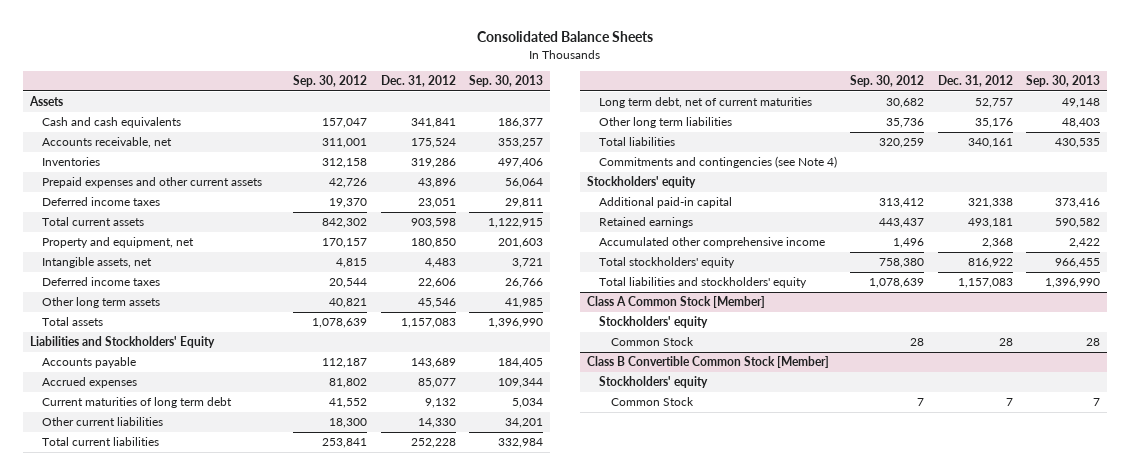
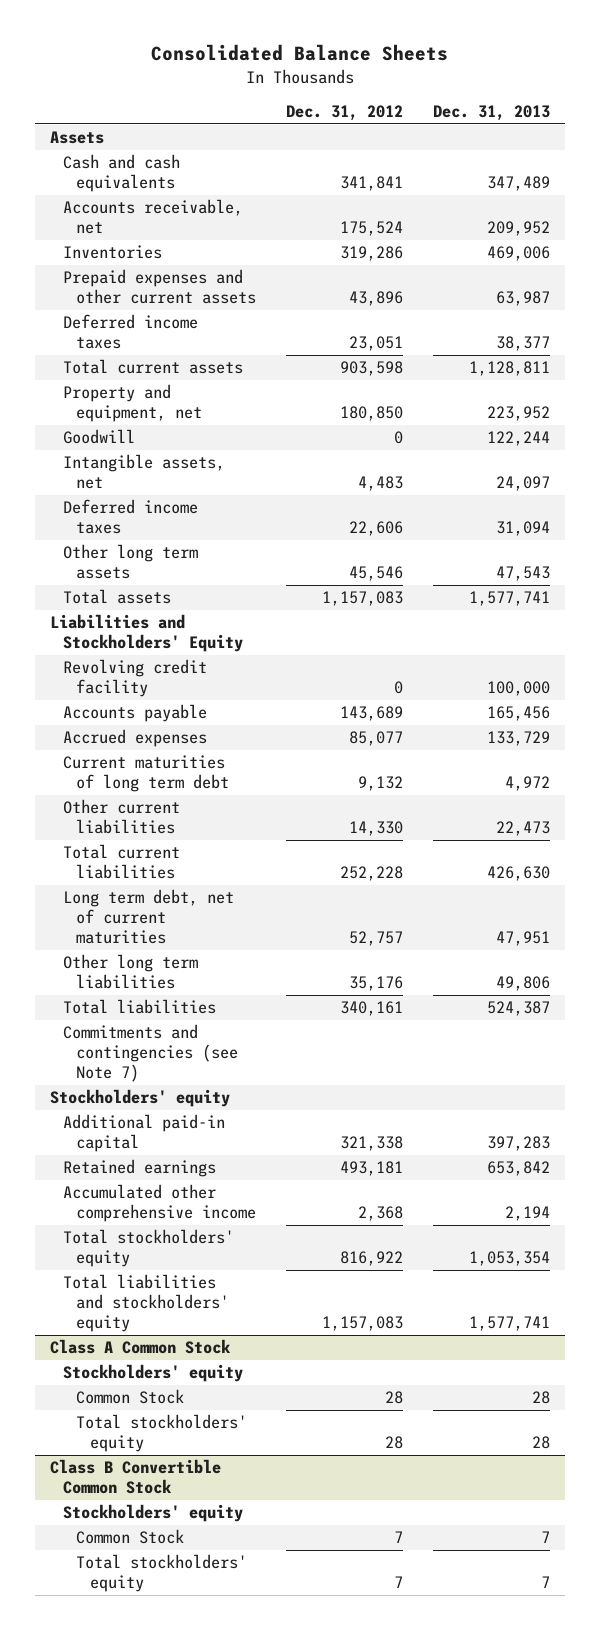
[293,75,368,88] Sep. 30, 2012 -> none
[469,75,544,88] Sep. 30, 2013 -> none
none -> [432,105,550,122] Dec. 31, 2013
none -> [62,429,135,445] Goodwill
none -> [62,659,207,698] Revolving credit facility
[599,156,838,169] Commitments and contingencies (see Note 4) -> [62,1024,239,1083] Commitments and contingencies (see Note 7)
[587,296,766,309] Class A Common Stock [Member] -> [49,1339,231,1355] Class A Common Stock
none -> [76,1414,248,1453] Total stockholders' equity
[587,356,830,369] Class B Convertible Common Stock [Member] -> [49,1459,221,1495] Class B Convertible Common Stock
none -> [76,1554,248,1593] Total stockholders' equity

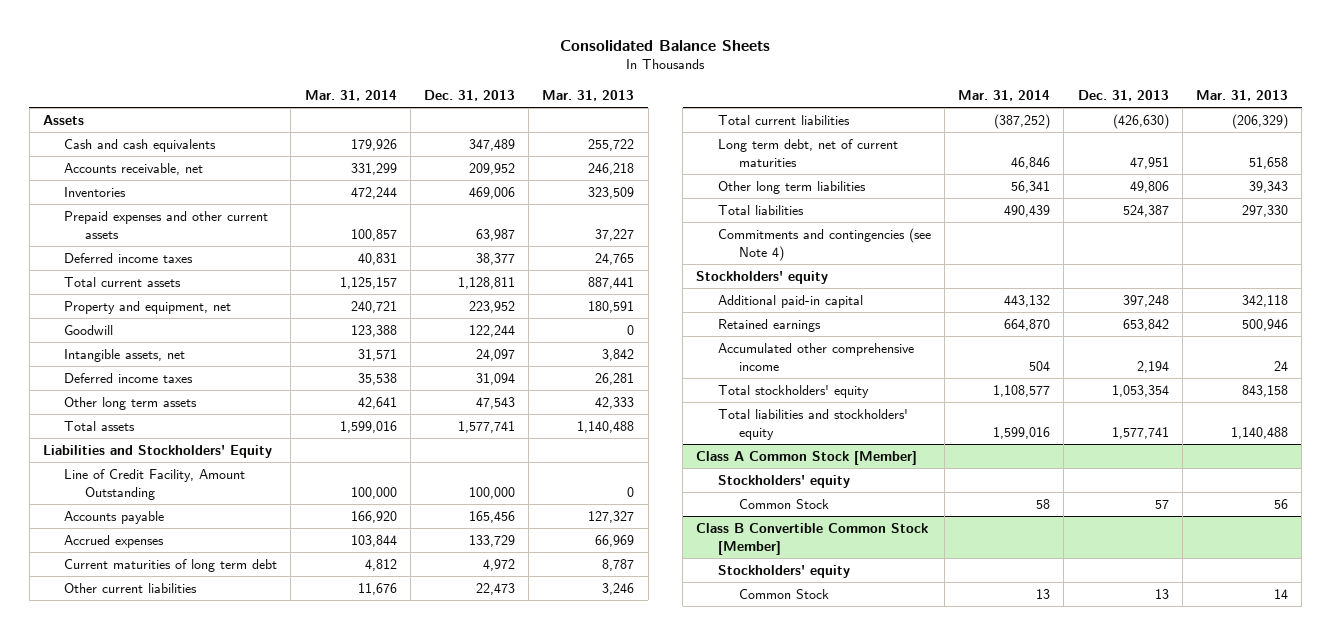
[286,105,404,122] Dec. 31, 2012 -> none
none -> [304,90,397,102] Mar. 31, 2014
none -> [542,90,635,102] Mar. 31, 2013
[62,659,207,698] Revolving credit facility -> [64,468,246,500] Line of Credit Facility, Amount Outstanding
[486,866,550,882] 426,630 -> [1112,113,1169,129] (426,630)
[62,1024,239,1083] Commitments and contingencies (see Note 7) -> [717,227,931,261] Commitments and contingencies (see Note 4)
[486,1136,550,1152] 397,283 -> [1122,294,1169,307] 397,248
[49,1339,231,1355] Class A Common Stock -> [696,450,918,465] Class A Common Stock [Member]
[76,1414,248,1453] Total stockholders' equity -> none
[531,1391,550,1405] 28 -> [1154,499,1169,509] 57
[49,1459,221,1495] Class B Convertible Common Stock -> [696,522,929,555] Class B Convertible Common Stock [Member]
[76,1554,248,1593] Total stockholders' equity -> none
[540,1531,550,1544] 7 -> [1154,588,1169,599] 13

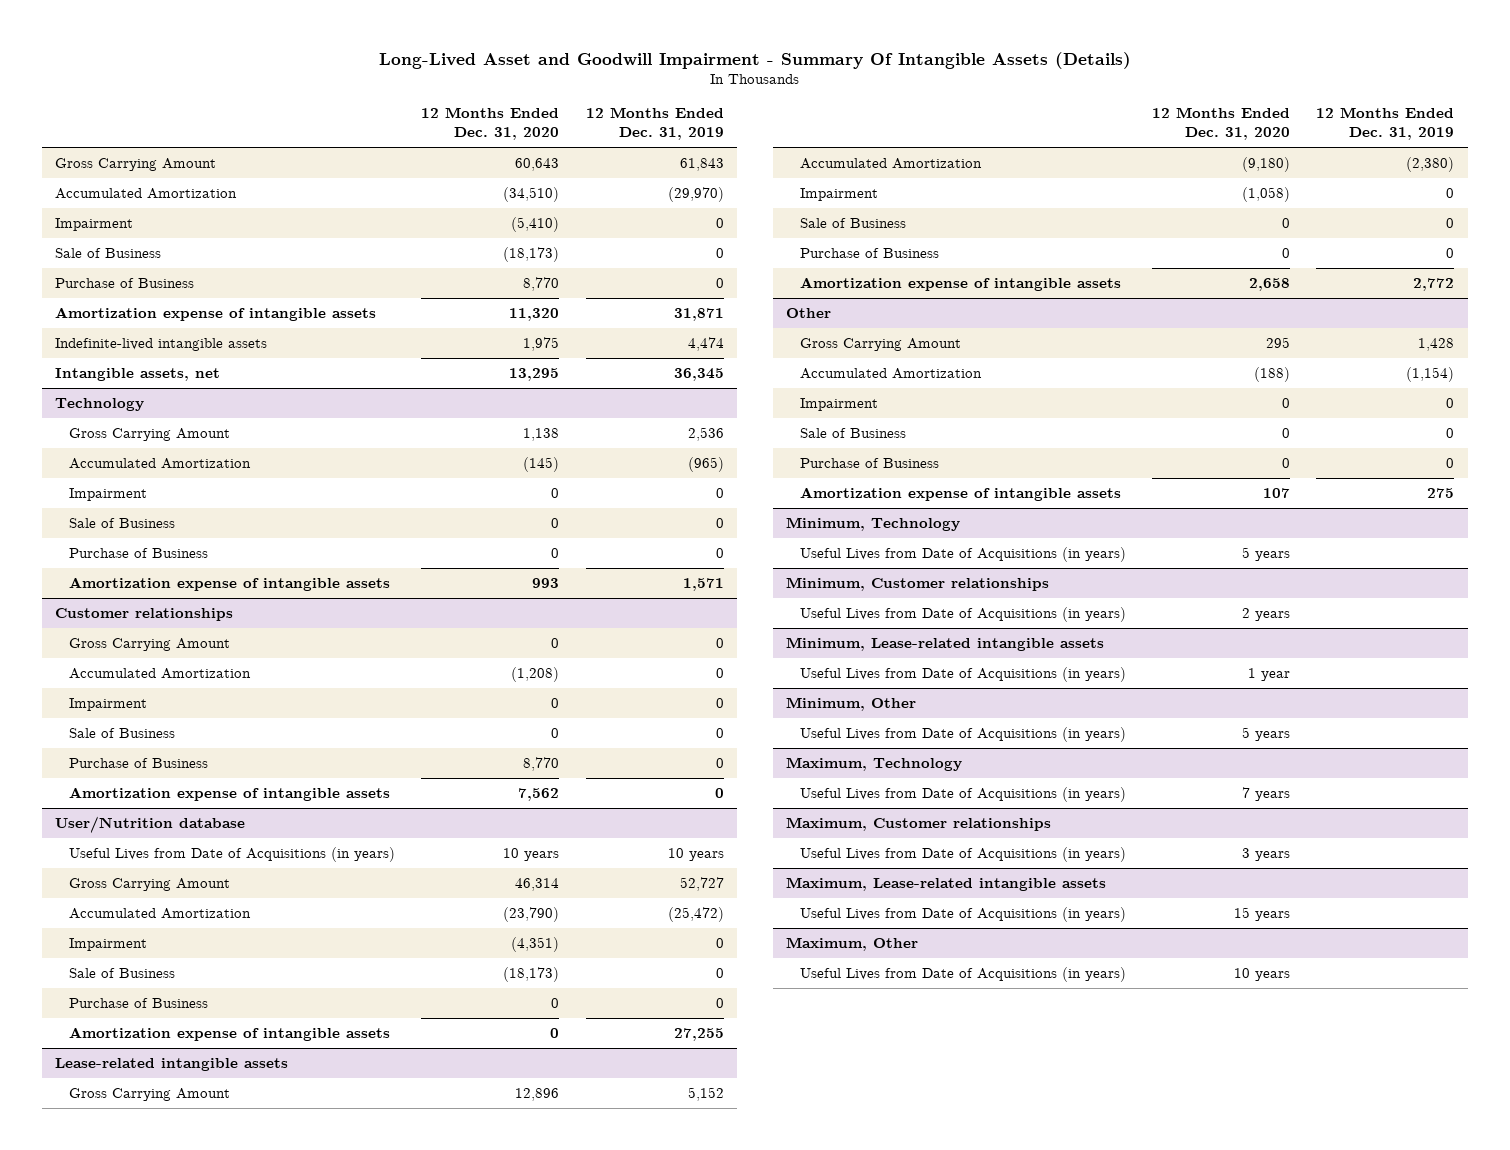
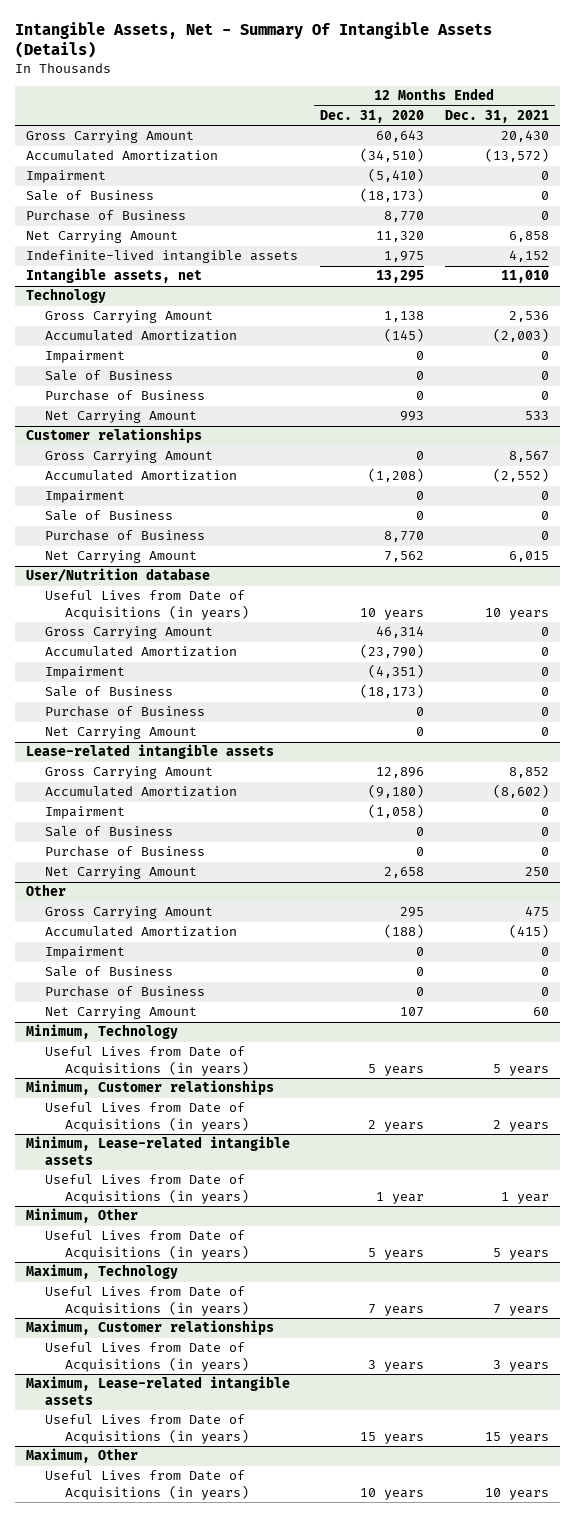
[378,51,1131,69] Long-Lived Asset and Goodwill Impairment - Summary Of Intangible Assets (Details) -> [15,22,493,59] Intangible Assets, Net - Summary Of Intangible Assets (Details)
[585,107,724,141] 12 Months Ended Dec. 31, 2019 -> none
none -> [445,109,550,123] Dec. 31, 2021
[55,306,377,321] Amortization expense of intangible assets -> [26,230,179,244] Net Carrying Amount
[68,576,390,591] Amortization expense of intangible assets -> [45,410,198,424] Net Carrying Amount
[68,786,390,801] Amortization expense of intangible assets -> [45,550,198,564] Net Carrying Amount
[68,1026,390,1041] Amortization expense of intangible assets -> [45,726,198,740] Net Carrying Amount
[799,276,1121,291] Amortization expense of intangible assets -> [45,866,198,880] Net Carrying Amount
[799,486,1121,501] Amortization expense of intangible assets -> [45,1006,198,1020] Net Carrying Amount

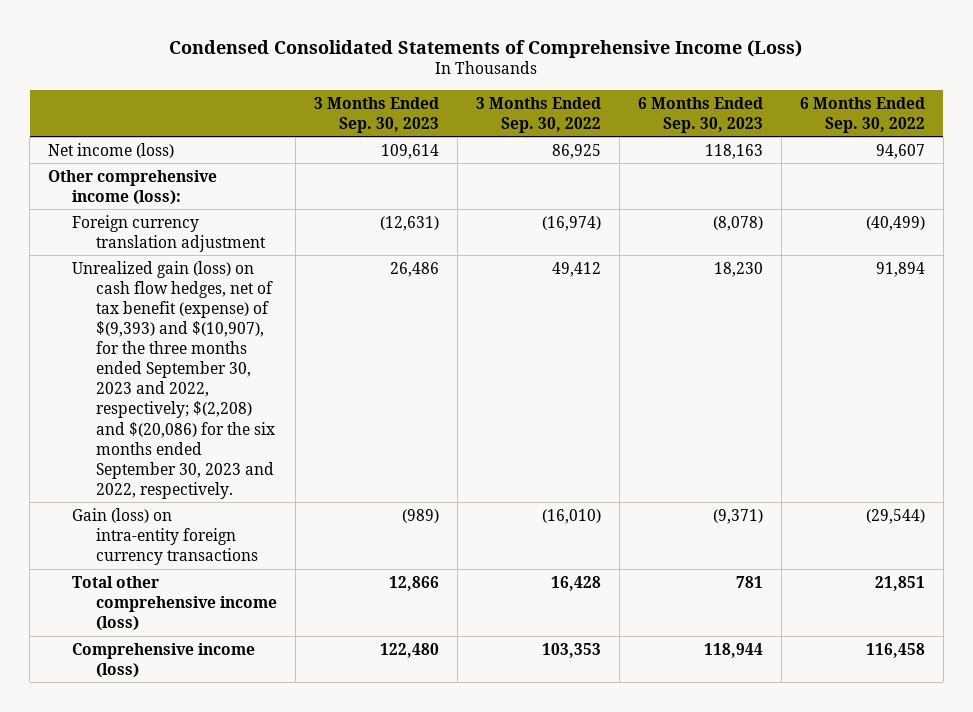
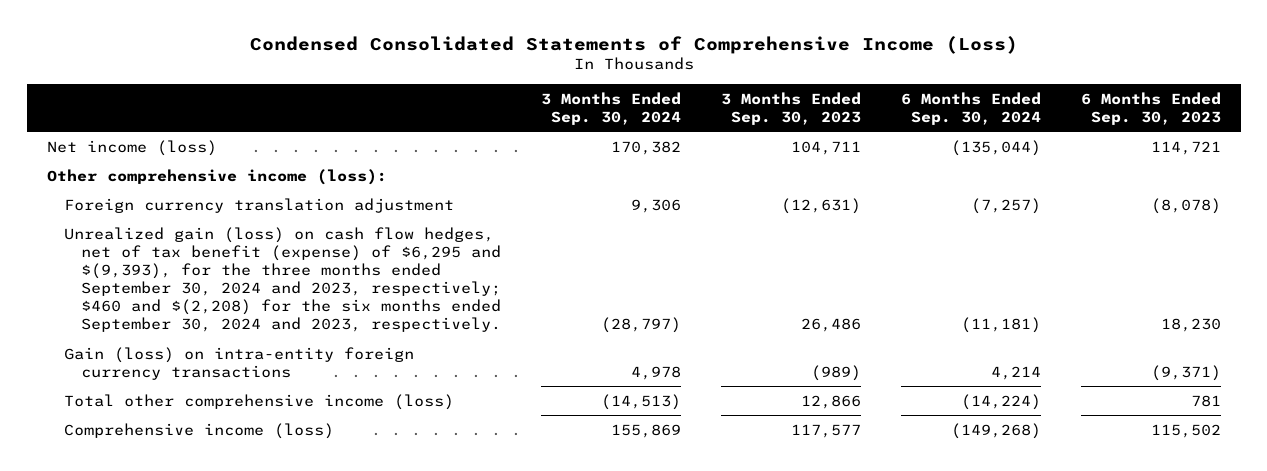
[475,96,601,133] 3 Months Ended Sep. 30, 2022 -> none
[799,96,925,133] 6 Months Ended Sep. 30, 2022 -> none
none -> [541,91,682,125] 3 Months Ended Sep. 30, 2024
none -> [900,91,1041,125] 6 Months Ended Sep. 30, 2024
[380,143,439,159] 109,614 -> [791,140,862,155] 104,711
[704,143,763,159] 118,163 -> [1150,140,1221,155] 114,721
[72,260,276,499] Unrealized gain (loss) on cash flow hedges, net of tax benefit (expense) of $(9,393) and $(10,907), for the three months ended September 30, 2023 and 2022, respectively; $(2,208) and $(20,086) for the six months ended September 30, 2023 and 2022, respectively. -> [64,226,502,333] Unrealized gain (loss) on cash flow hedges, net of tax benefit (expense) of $6,295 and $(9,393), for the three months ended September 30, 2024 and 2023, respectively; $460 and $(2,208) for the six months ended September 30, 2024 and 2023, respectively.
[379,642,439,658] 122,480 -> [791,423,862,438] 117,577
[703,642,763,658] 118,944 -> [1150,423,1221,438] 115,502

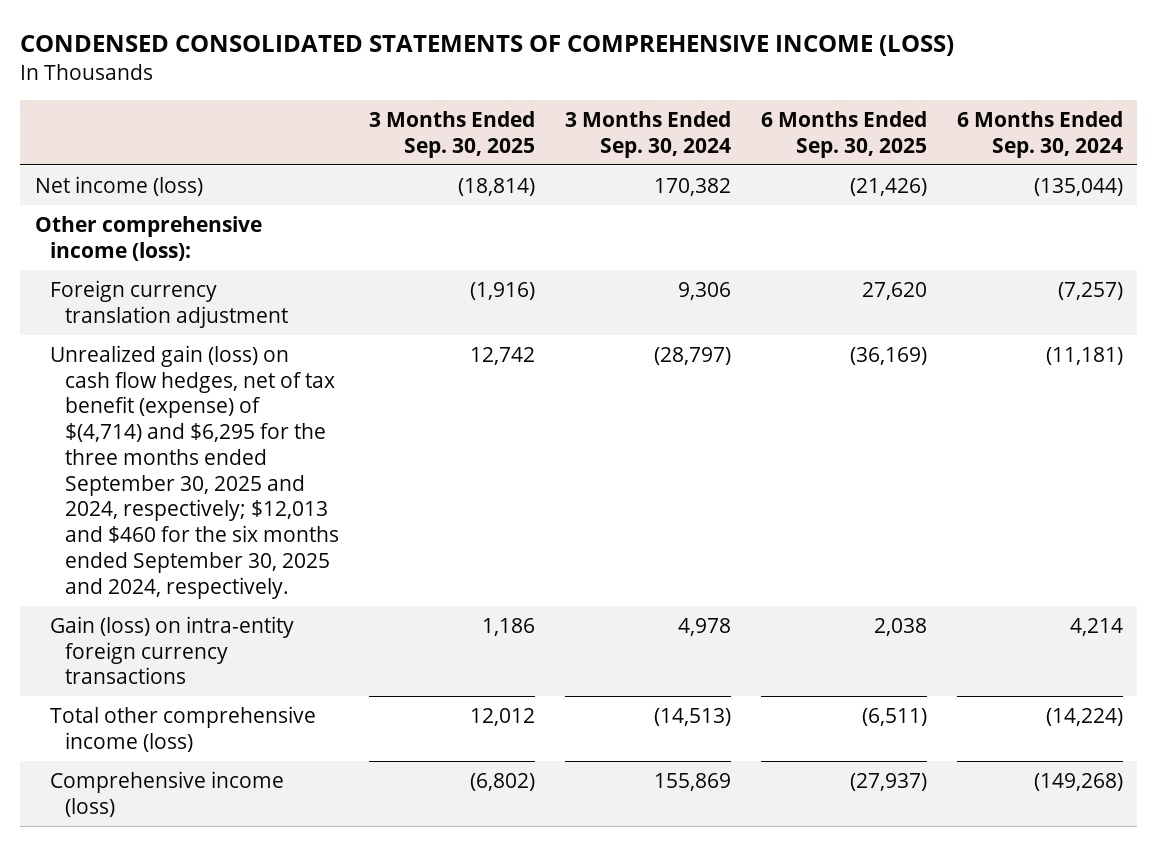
[249,35,1018,54] Condensed Consolidated Statements of Comprehensive Income (Loss) -> [19,34,954,56] CONDENSED CONSOLIDATED STATEMENTS OF COMPREHENSIVE INCOME (LOSS)
[721,91,862,125] 3 Months Ended Sep. 30, 2023 -> none
[1080,91,1221,125] 6 Months Ended Sep. 30, 2023 -> none
none -> [369,111,536,158] 3 Months Ended Sep. 30, 2025
none -> [760,111,927,158] 6 Months Ended Sep. 30, 2025
[64,226,502,333] Unrealized gain (loss) on cash flow hedges, net of tax benefit (expense) of $6,295 and $(9,393), for the three months ended September 30, 2024 and 2023, respectively; $460 and $(2,208) for the six months ended September 30, 2024 and 2023, respectively. -> [50,344,340,599] Unrealized gain (loss) on cash flow hedges, net of tax benefit (expense) of $(4,714) and $6,295 for the three months ended September 30, 2025 and 2024, respectively; $12,013 and $460 for the six months ended September 30, 2025 and 2024, respectively.

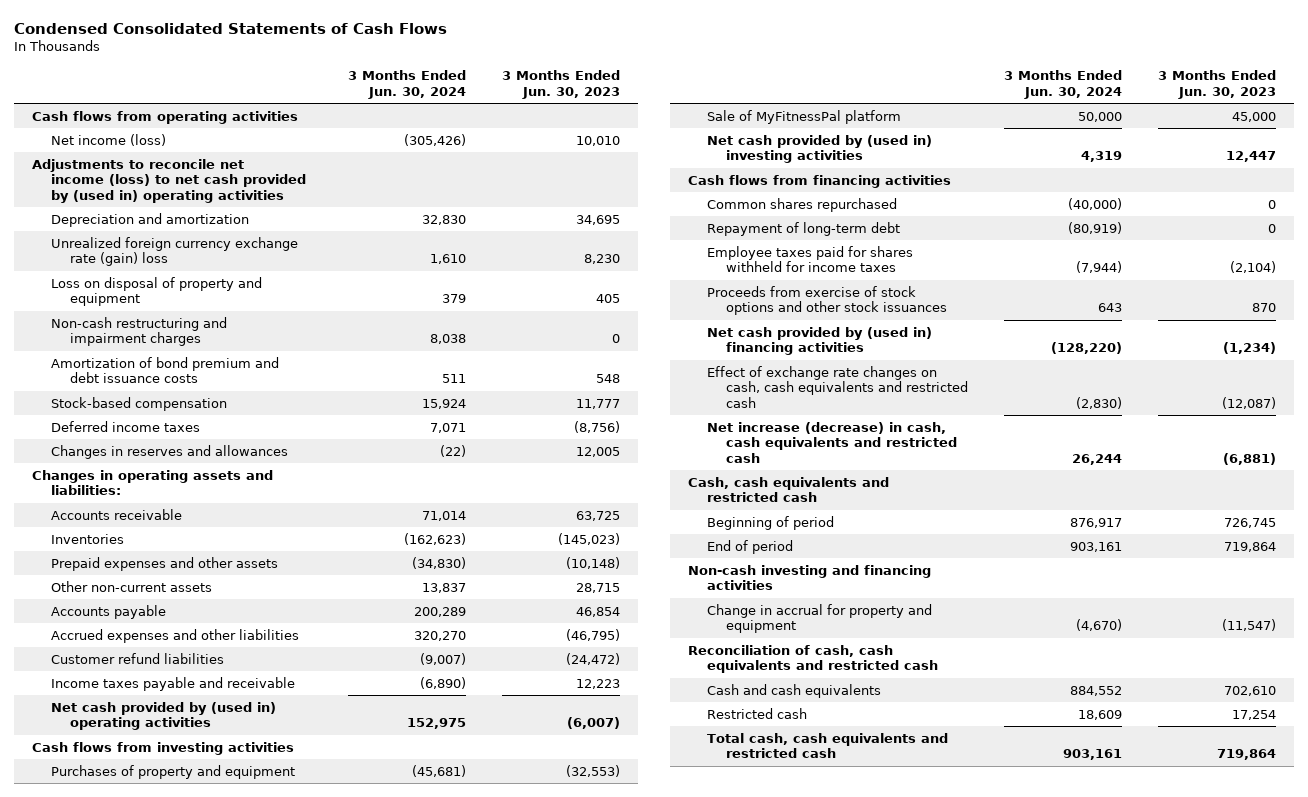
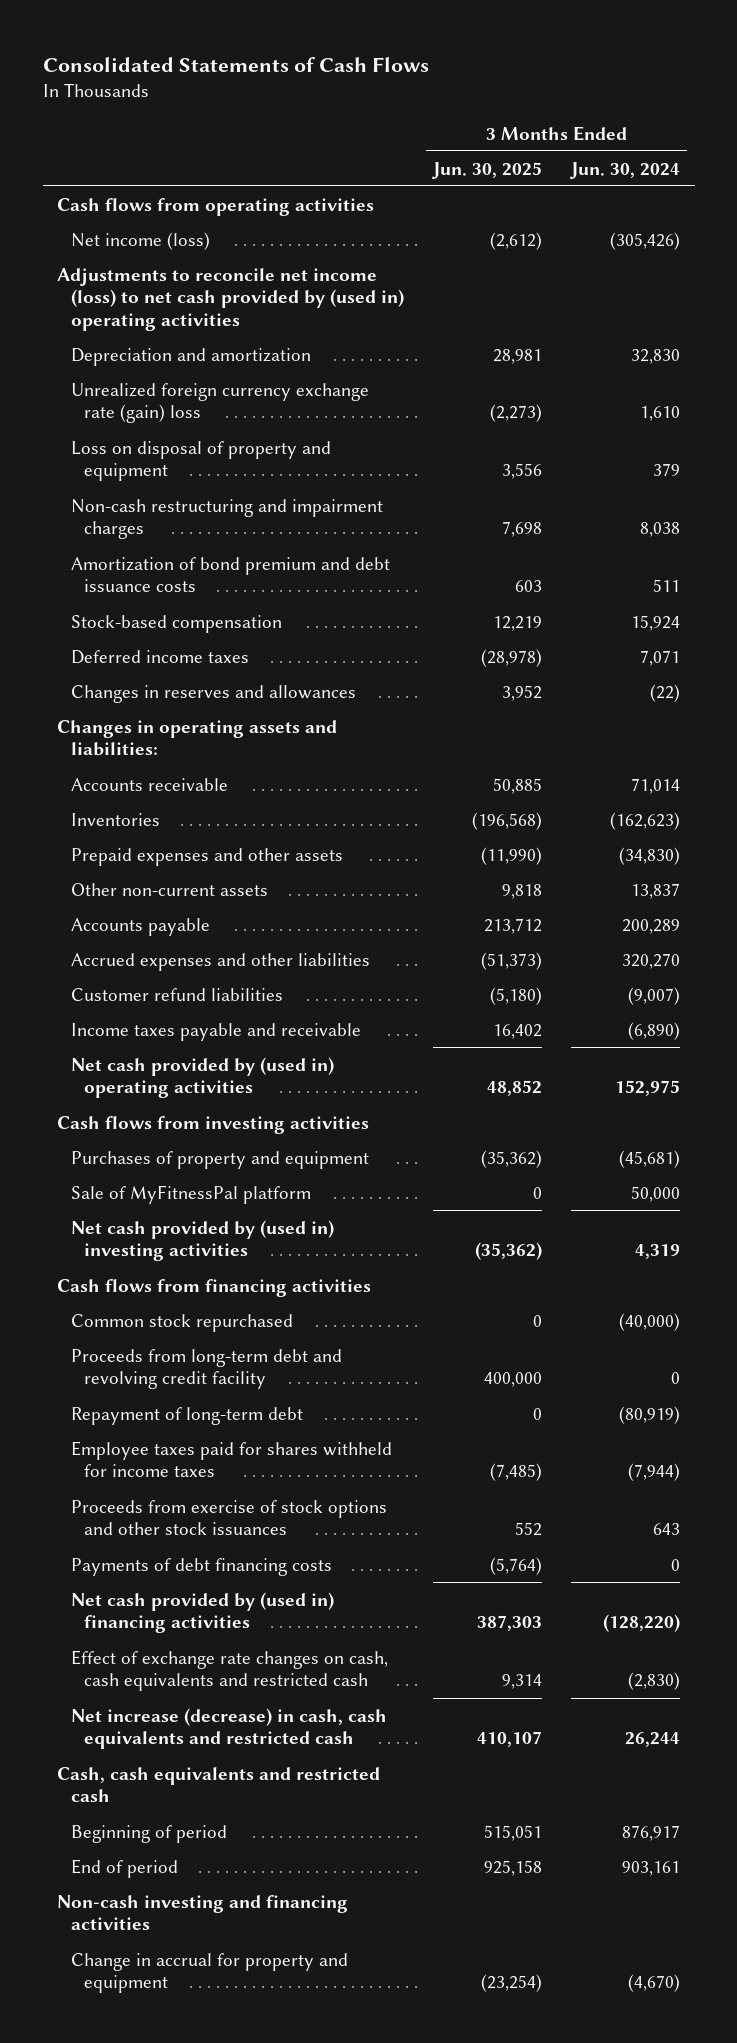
[13,22,447,34] Condensed Consolidated Statements of Cash Flows -> [42,56,429,72] Consolidated Statements of Cash Flows
[501,70,620,100] 3 Months Ended Jun. 30, 2023 -> none
none -> [432,161,543,179] Jun. 30, 2025
[706,197,897,212] Common shares repurchased -> [70,1313,293,1332] Common stock repurchased
none -> [70,1348,342,1390] Proceeds from long-term debt and revolving credit facility
none -> [70,1557,332,1576] Payments of debt financing costs
[687,644,938,674] Reconciliation of cash, cash equivalents and restricted cash -> none
[706,683,881,698] Cash and cash equivalents -> none
[706,707,807,719] Restricted cash -> none
[706,732,948,759] Total cash, cash equivalents and restricted cash -> none

